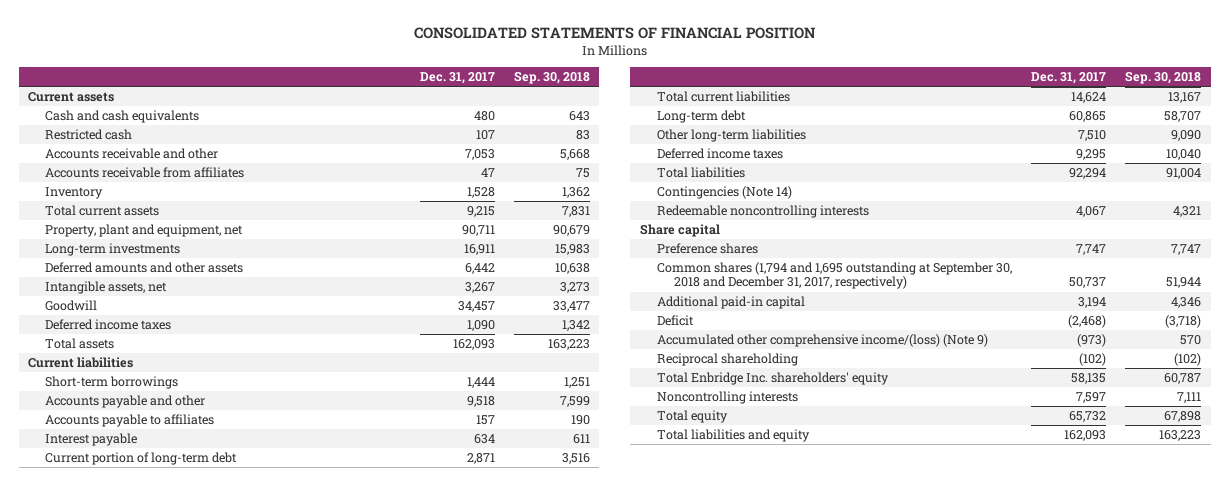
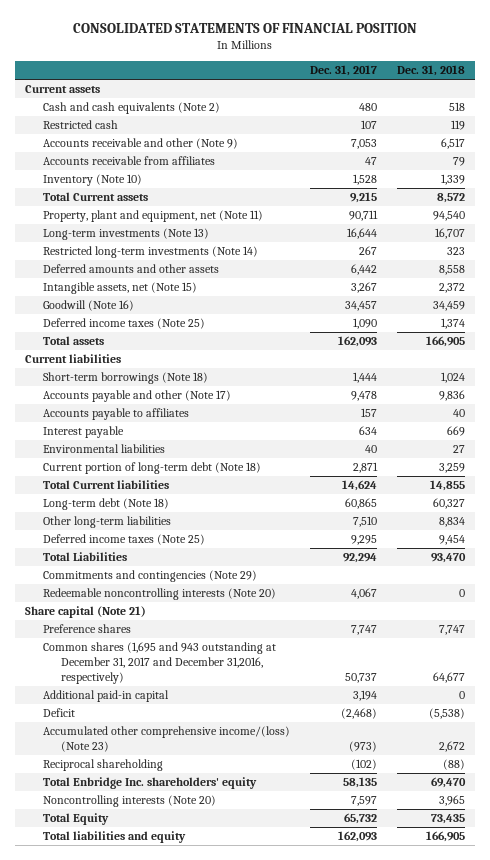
[513,71,590,85] Sep. 30, 2018 -> none
none -> [396,65,465,77] Dec. 31, 2018
[45,110,200,124] Cash and cash equivalents -> [42,102,220,115] Cash and cash equivalents (Note 2)
[45,148,219,160] Accounts receivable and other -> [42,138,238,150] Accounts receivable and other (Note 9)
[45,187,104,200] Inventory -> [42,174,142,187] Inventory (Note 10)
[45,205,160,217] Total current assets -> [42,192,148,202] Total Current assets
[45,224,244,238] Property, plant and equipment, net -> [42,210,263,223] Property, plant and equipment, net (Note 11)
[45,243,181,257] Long-term investments -> [42,228,209,241] Long-term investments (Note 13)
[463,244,495,256] 16,911 -> [346,228,377,240] 16,644
none -> [42,246,258,259] Restricted long-term investments (Note 14)
[45,281,168,295] Intangible assets, net -> [42,282,197,295] Intangible assets, net (Note 15)
[45,300,98,312] Goodwill -> [42,300,134,312] Goodwill (Note 16)
[45,319,172,331] Deferred income taxes -> [42,318,205,330] Deferred income taxes (Note 25)
[45,376,179,390] Short-term borrowings -> [42,372,208,385] Short-term borrowings (Note 18)
[45,395,206,409] Accounts payable and other -> [42,390,231,403] Accounts payable and other (Note 17)
[466,396,495,408] 9,518 -> [350,391,377,402] 9,478
none -> [42,444,165,454] Environmental liabilities
[45,452,238,466] Current portion of long-term debt -> [42,462,261,475] Current portion of long-term debt (Note 18)
[656,91,790,103] Total current liabilities -> [42,480,169,490] Total Current liabilities
[656,110,746,124] Long-term debt -> [42,498,169,511] Long-term debt (Note 18)
[656,148,783,160] Deferred income taxes -> [42,534,205,546] Deferred income taxes (Note 25)
[656,167,745,179] Total liabilities -> [42,552,127,562] Total Liabilities
[656,186,792,200] Contingencies (Note 14) -> [42,570,257,583] Commitments and contingencies (Note 29)
[656,205,869,219] Redeemable noncontrolling interests -> [42,588,276,601] Redeemable noncontrolling interests (Note 20)
[639,224,720,238] Share capital -> [25,606,147,619] Share capital (Note 21)
[656,262,1012,290] Common shares (1,794 and 1,695 outstanding at September 30, 2018 and December 31, 2017, respectively) -> [42,642,276,685] Common shares (1,695 and 943 outstanding at December 31, 2017 and December 31,2016, respectively)
[656,334,988,348] Accumulated other comprehensive income/(loss) (Note 9) -> [42,726,290,753] Accumulated other comprehensive income/(loss) (Note 23)
[656,391,798,405] Noncontrolling interests -> [42,795,216,808] Noncontrolling interests (Note 20)
[656,410,728,424] Total equity -> [42,813,109,826] Total Equity

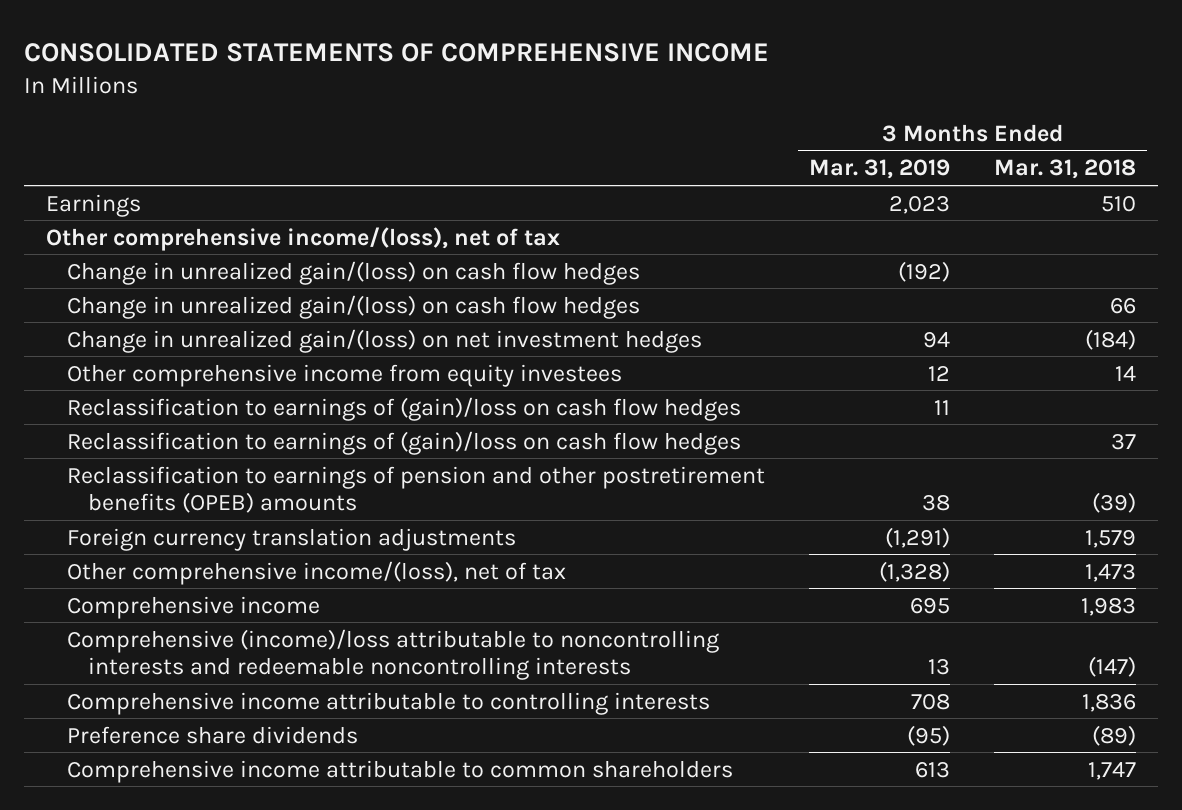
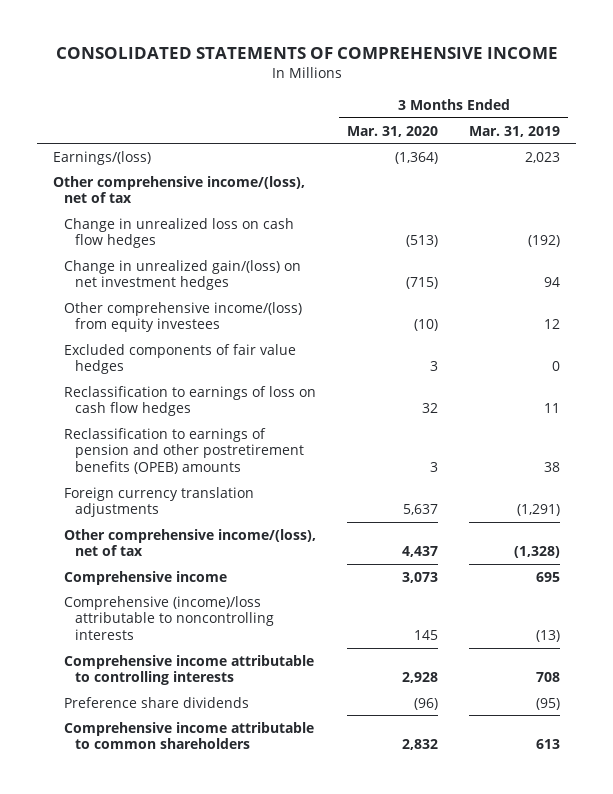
[993,159,1136,180] Mar. 31, 2018 -> none
none -> [347,125,439,137] Mar. 31, 2020
[46,193,142,217] Earnings -> [52,150,151,165] Earnings/(loss)
[67,294,641,319] Change in unrealized gain/(loss) on cash flow hedges -> none
[67,260,641,285] Change in unrealized gain/(loss) on cash flow hedges -> [64,217,295,249] Change in unrealized loss on cash flow hedges
[67,430,742,455] Reclassification to earnings of (gain)/loss on cash flow hedges -> none
[67,363,623,387] Other comprehensive income from equity investees -> [64,301,303,333] Other comprehensive income/(loss) from equity investees
none -> [64,343,297,375] Excluded components of fair value hedges
[67,396,742,421] Reclassification to earnings of (gain)/loss on cash flow hedges -> [64,385,317,417] Reclassification to earnings of loss on cash flow hedges
[67,628,720,680] Comprehensive (income)/loss attributable to noncontrolling interests and redeemable noncontrolling interests -> [64,595,275,641] Comprehensive (income)/loss attributable to noncontrolling interests
[928,658,951,675] 13 -> [536,630,561,643] (13)

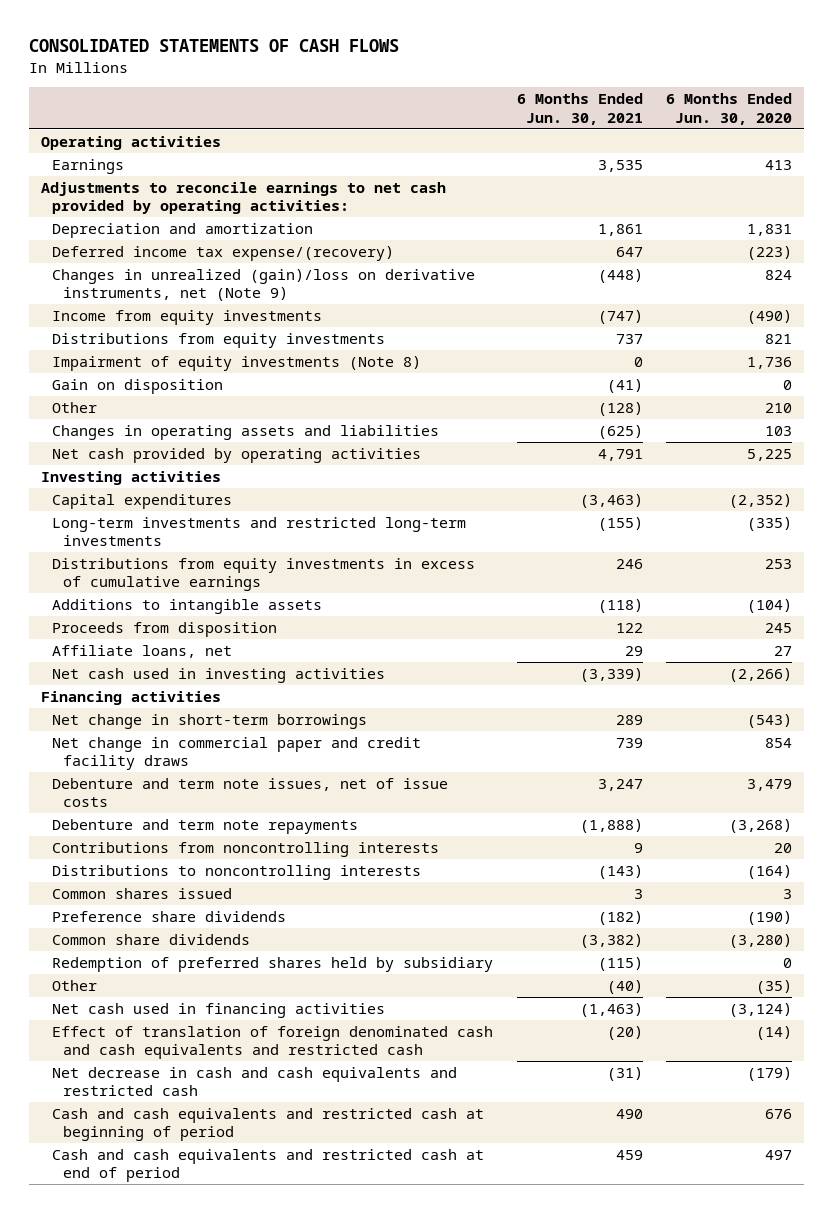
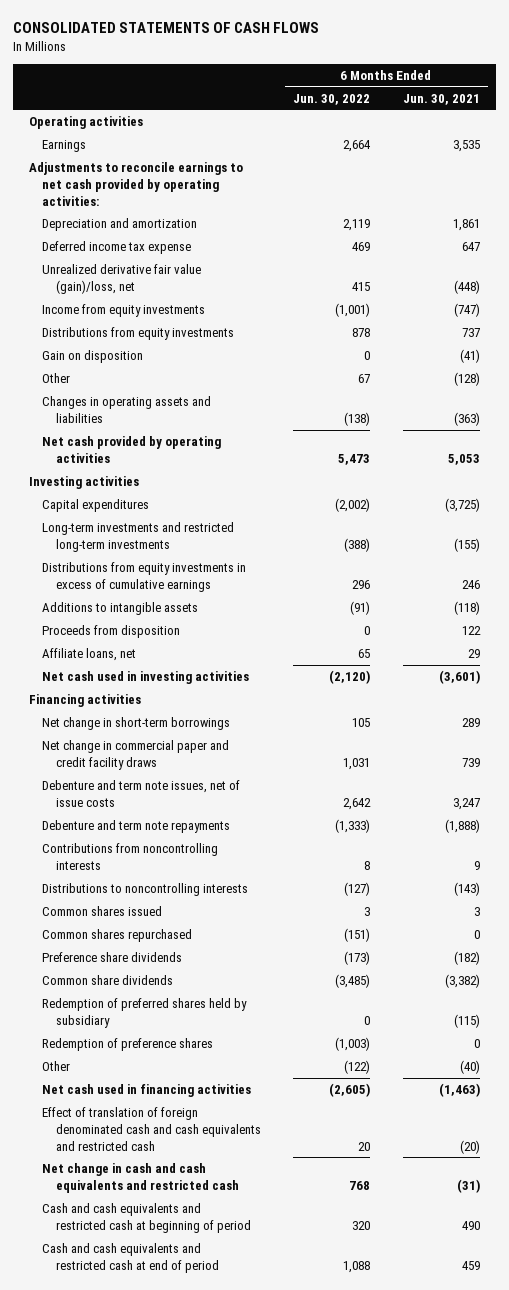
[665,93,792,125] 6 Months Ended Jun. 30, 2020 -> none
none -> [293,93,371,105] Jun. 30, 2022
[52,245,395,261] Deferred income tax expense/(recovery) -> [42,241,192,255] Deferred income tax expense
[52,268,476,302] Changes in unrealized (gain)/loss on derivative instruments, net (Note 9) -> [42,264,202,294] Unrealized derivative fair value (gain)/loss, net
[52,355,422,371] Impairment of equity investments (Note 8) -> none
[597,424,643,439] (625) -> [453,411,480,426] (363)
[597,448,643,461] 4,791 -> [447,453,480,465] 5,053
[579,493,643,508] (3,463) -> [444,498,480,513] (3,725)
[579,667,643,682] (3,339) -> [438,670,480,685] (3,601)
none -> [42,929,193,943] Common shares repurchased
none -> [42,1038,214,1052] Redemption of preference shares
[52,1066,458,1097] Net decrease in cash and cash equivalents and restricted cash -> [42,1163,239,1193] Net change in cash and cash equivalents and restricted cash

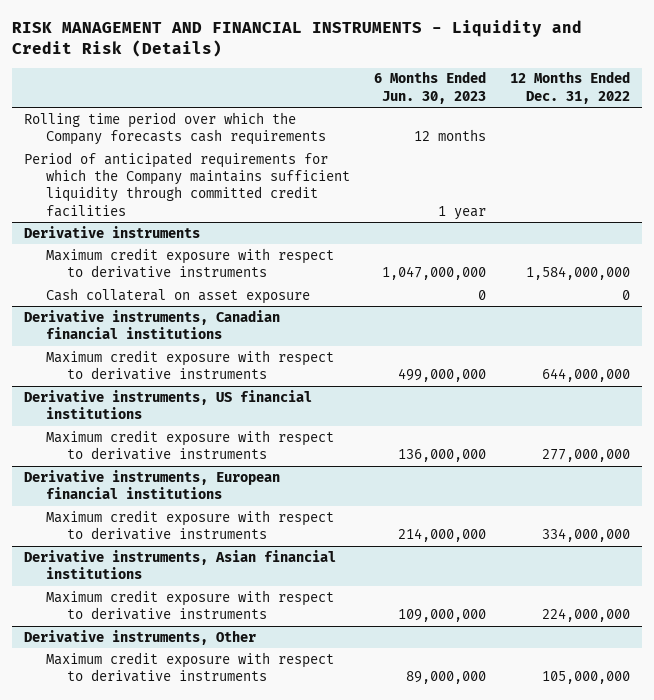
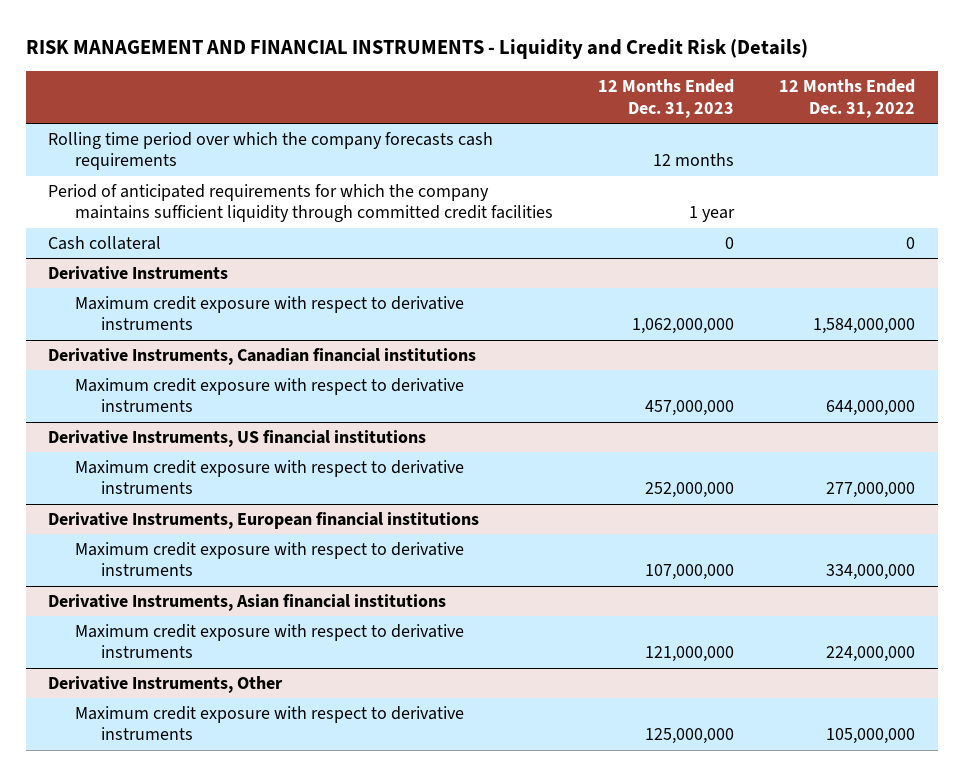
[373,71,486,104] 6 Months Ended Jun. 30, 2023 -> none
none -> [597,79,734,118] 12 Months Ended Dec. 31, 2023
[23,111,326,146] Rolling time period over which the Company forecasts cash requirements -> [48,132,494,171] Rolling time period over which the company forecasts cash requirements
[23,151,350,217] Period of anticipated requirements for which the Company maintains sufficient liquidity through committed credit facilities -> [48,184,553,223] Period of anticipated requirements for which the company maintains sufficient liquidity through committed credit facilities
none -> [48,236,162,251] Cash collateral
[23,225,200,238] Derivative instruments -> [48,266,229,281] Derivative Instruments
[45,287,310,304] Cash collateral on asset exposure -> none
[23,309,280,340] Derivative instruments, Canadian financial institutions -> [48,348,477,366] Derivative Instruments, Canadian financial institutions
[23,389,312,420] Derivative instruments, US financial institutions -> [48,430,427,448] Derivative Instruments, US financial institutions
[23,469,280,500] Derivative instruments, European financial institutions -> [48,512,480,530] Derivative Instruments, European financial institutions
[23,549,336,580] Derivative instruments, Asian financial institutions -> [48,594,447,612] Derivative Instruments, Asian financial institutions
[23,629,256,645] Derivative instruments, Other -> [48,676,284,694] Derivative Instruments, Other

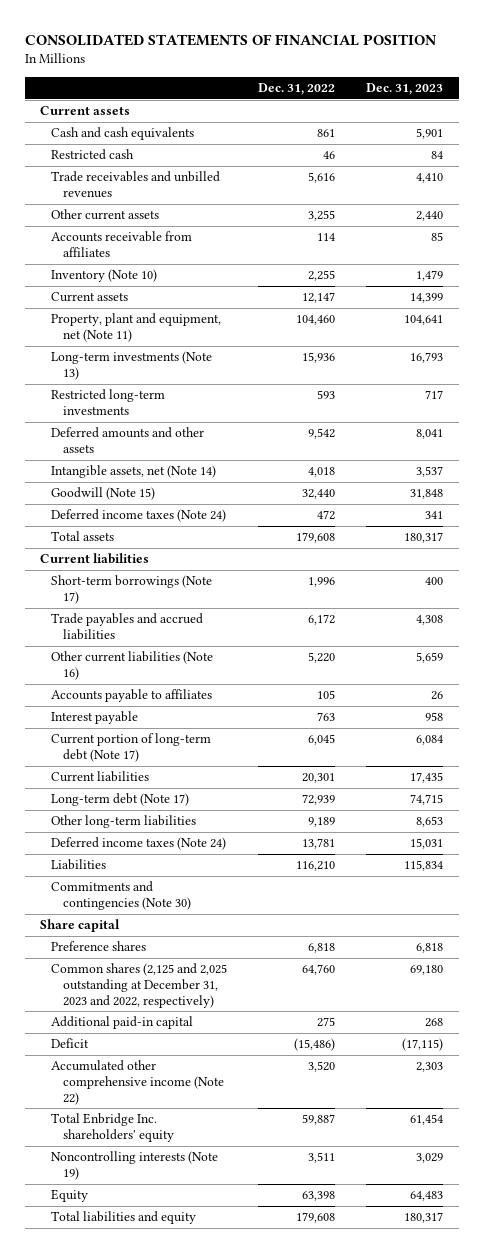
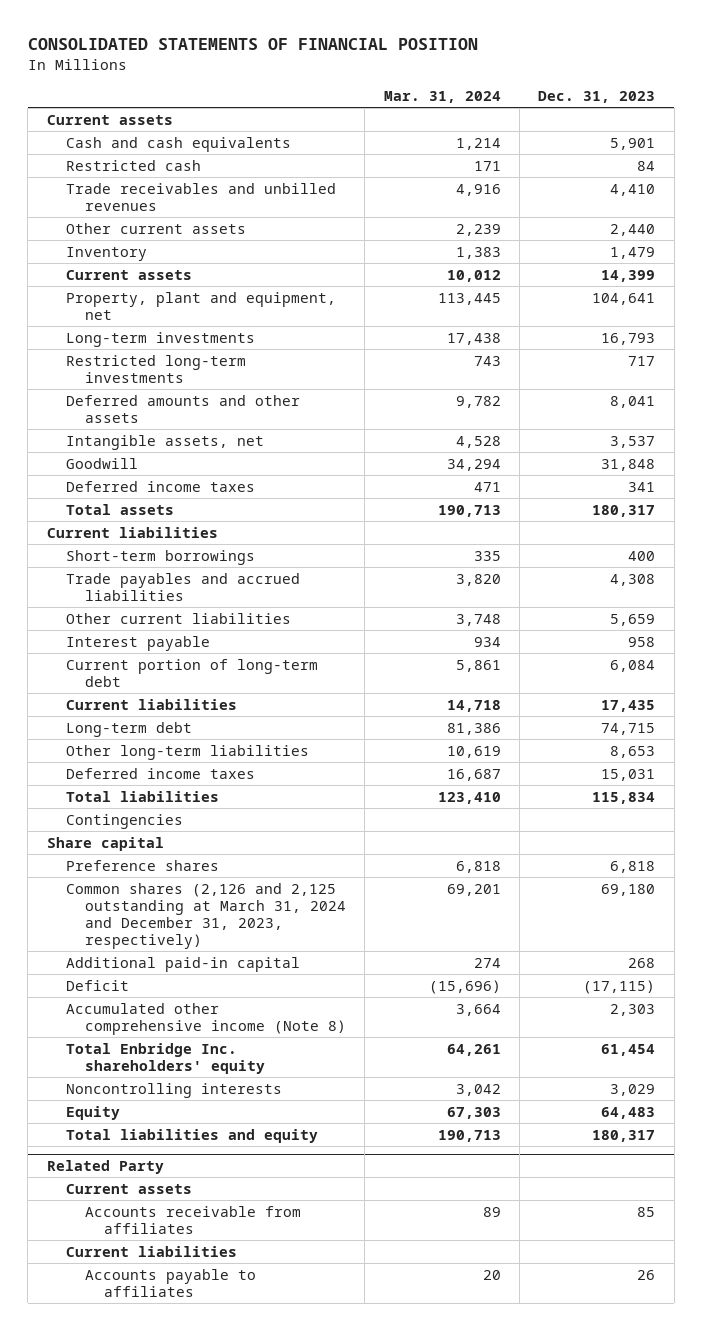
[258,83,336,96] Dec. 31, 2022 -> none
none -> [383,91,501,104] Mar. 31, 2024
[51,231,193,258] Accounts receivable from affiliates -> none
[51,269,158,283] Inventory (Note 10) -> [65,246,147,261] Inventory
[51,313,222,343] Property, plant and equipment, net (Note 11) -> [65,291,336,320] Property, plant and equipment, net
[51,351,213,381] Long-term investments (Note 13) -> [65,331,255,347] Long-term investments
[51,465,217,479] Intangible assets, net (Note 14) -> [65,434,264,450] Intangible assets, net
[51,487,156,501] Goodwill (Note 15) -> [65,457,138,469] Goodwill
[51,509,227,523] Deferred income taxes (Note 24) -> [65,480,255,492] Deferred income taxes
[51,575,213,605] Short-term borrowings (Note 17) -> [65,549,255,565] Short-term borrowings
[51,689,213,703] Accounts payable to affiliates -> none
[51,651,214,681] Other current liabilities (Note 16) -> [65,612,291,624] Other current liabilities
[51,733,212,763] Current portion of long-term debt (Note 17) -> [65,658,318,687] Current portion of long-term debt
[51,793,190,807] Long-term debt (Note 17) -> [65,721,192,737] Long-term debt
[51,837,227,851] Deferred income taxes (Note 24) -> [65,767,255,779] Deferred income taxes
[51,859,107,871] Liabilities -> [65,790,219,802] Total liabilities
[51,881,191,911] Commitments and contingencies (Note 30) -> [65,813,183,829] Contingencies
[51,963,228,1008] Common shares (2,125 and 2,025 outstanding at December 31, 2023 and 2022, respectively) -> [65,882,347,950] Common shares (2,126 and 2,125 outstanding at March 31, 2024 and December 31, 2023, respectively)
[51,1060,224,1105] Accumulated other comprehensive income (Note 22) -> [65,1002,347,1035] Accumulated other comprehensive income (Note 8)
[51,1151,219,1181] Noncontrolling interests (Note 19) -> [65,1082,282,1098] Noncontrolling interests
none -> [46,1160,164,1175] Related Party
none -> [65,1183,192,1194] Current assets
none -> [85,1205,302,1234] Accounts receivable from affiliates
none -> [65,1245,237,1257] Current liabilities
none -> [85,1268,257,1297] Accounts payable to affiliates

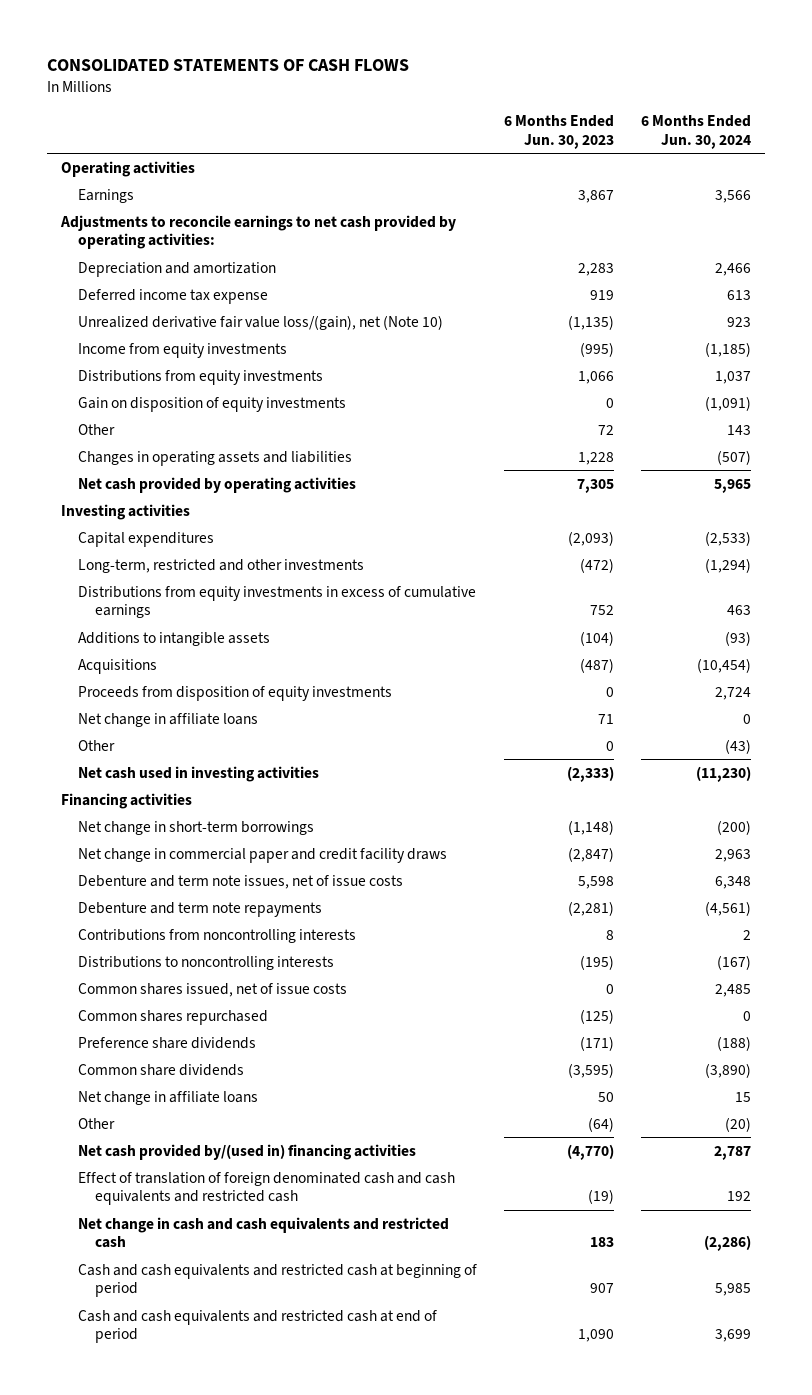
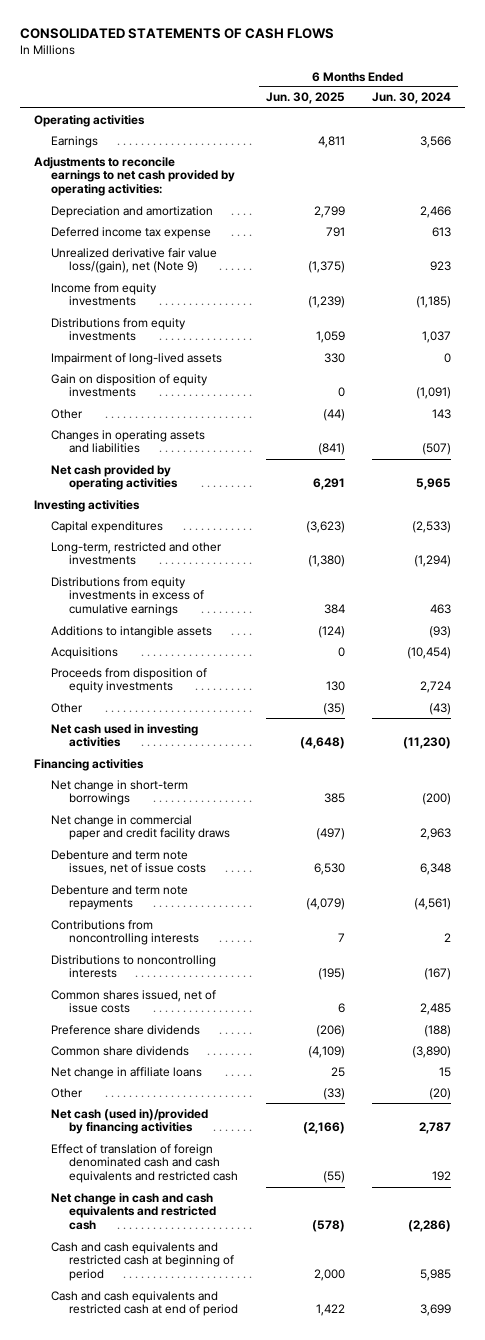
[504,115,615,149] 6 Months Ended Jun. 30, 2023 -> none
none -> [265,92,345,105] Jun. 30, 2025
[77,314,443,330] Unrealized derivative fair value loss/(gain), net (Note 10) -> [51,247,218,274] Unrealized derivative fair value loss/(gain), net (Note 9)
none -> [51,352,223,365] Impairment of long-lived assets
[77,712,258,727] Net change in affiliate loans -> none
[77,1009,268,1025] Common shares repurchased -> none
[77,1143,416,1160] Net cash provided by/(used in) financing activities -> [51,1108,209,1135] Net cash (used in)/provided by financing activities

